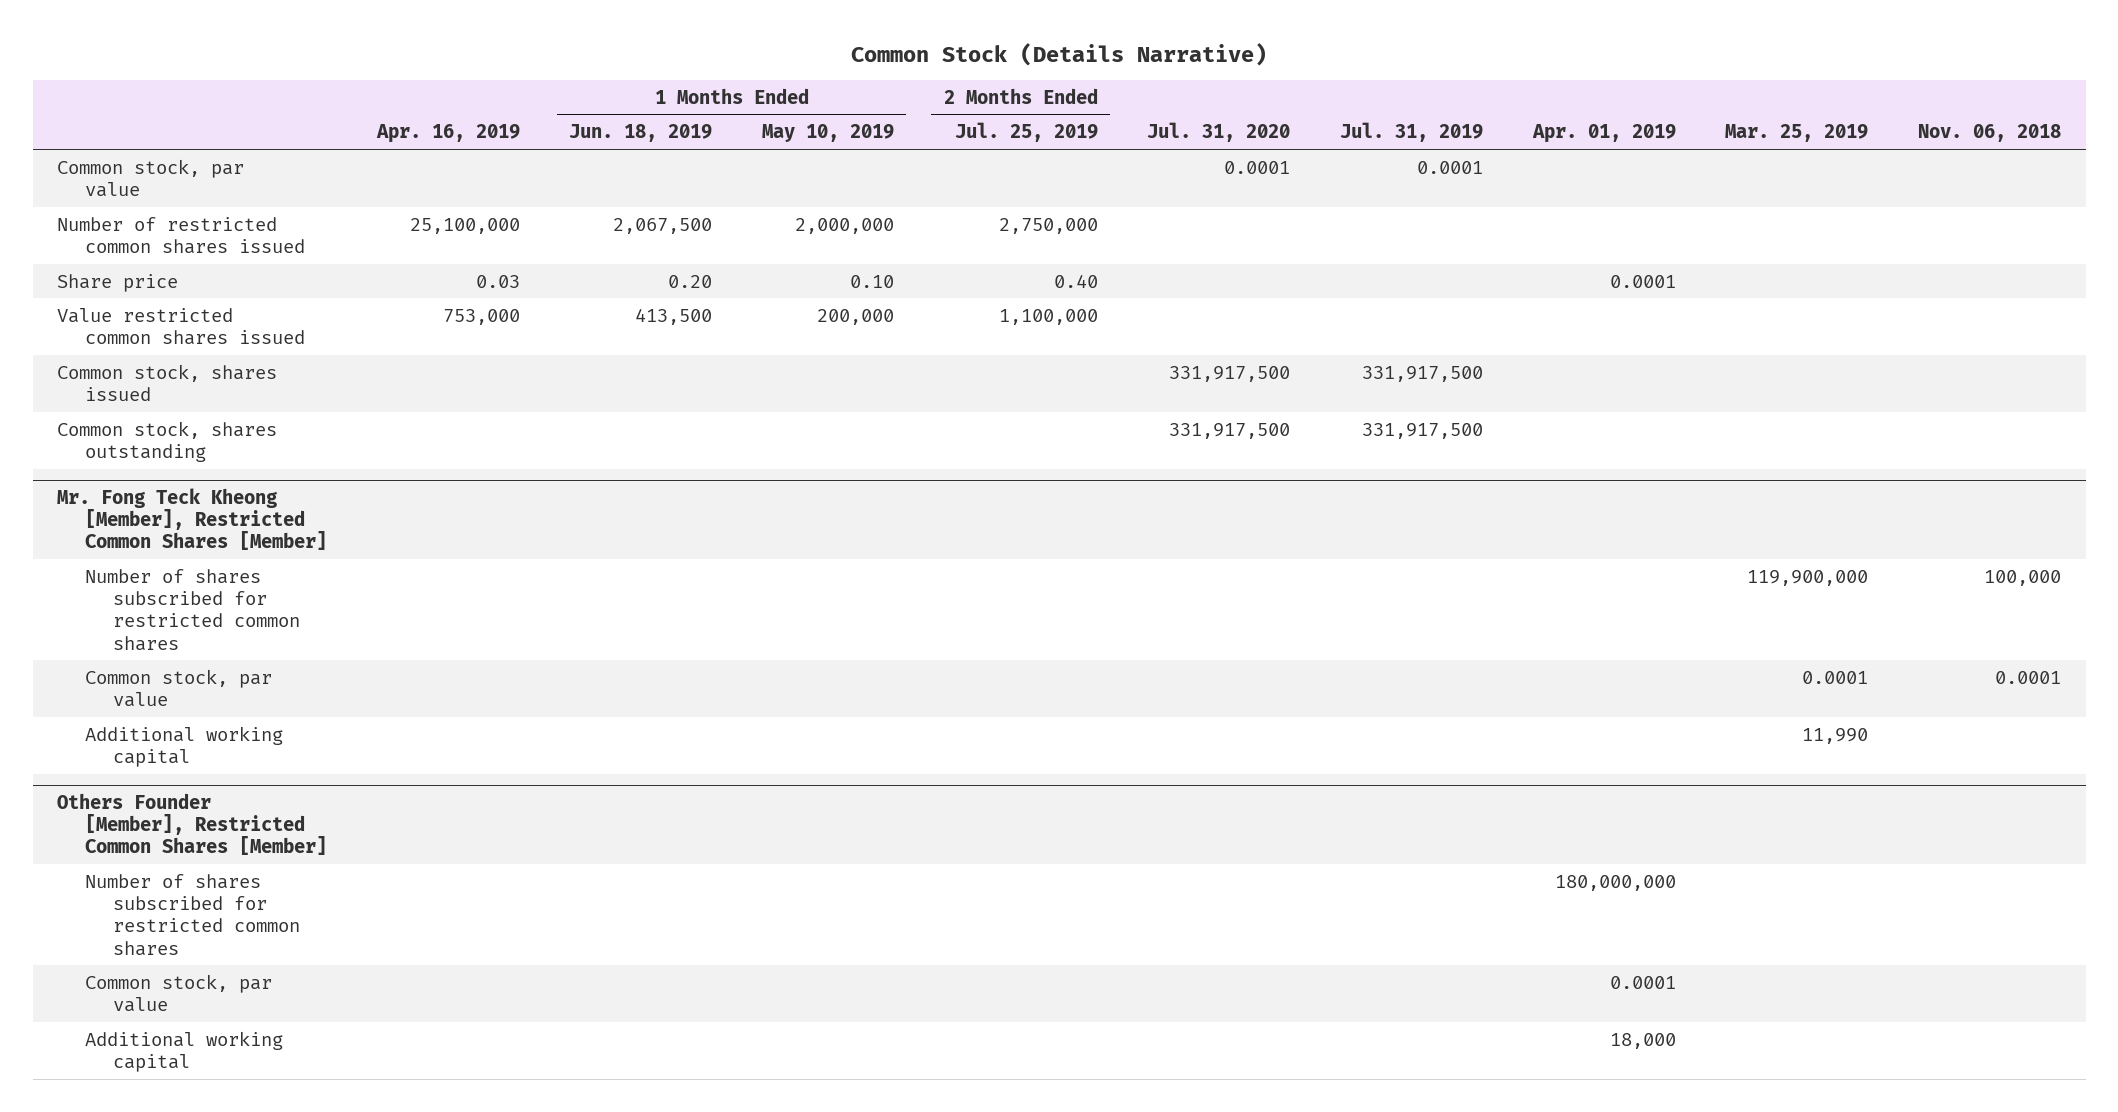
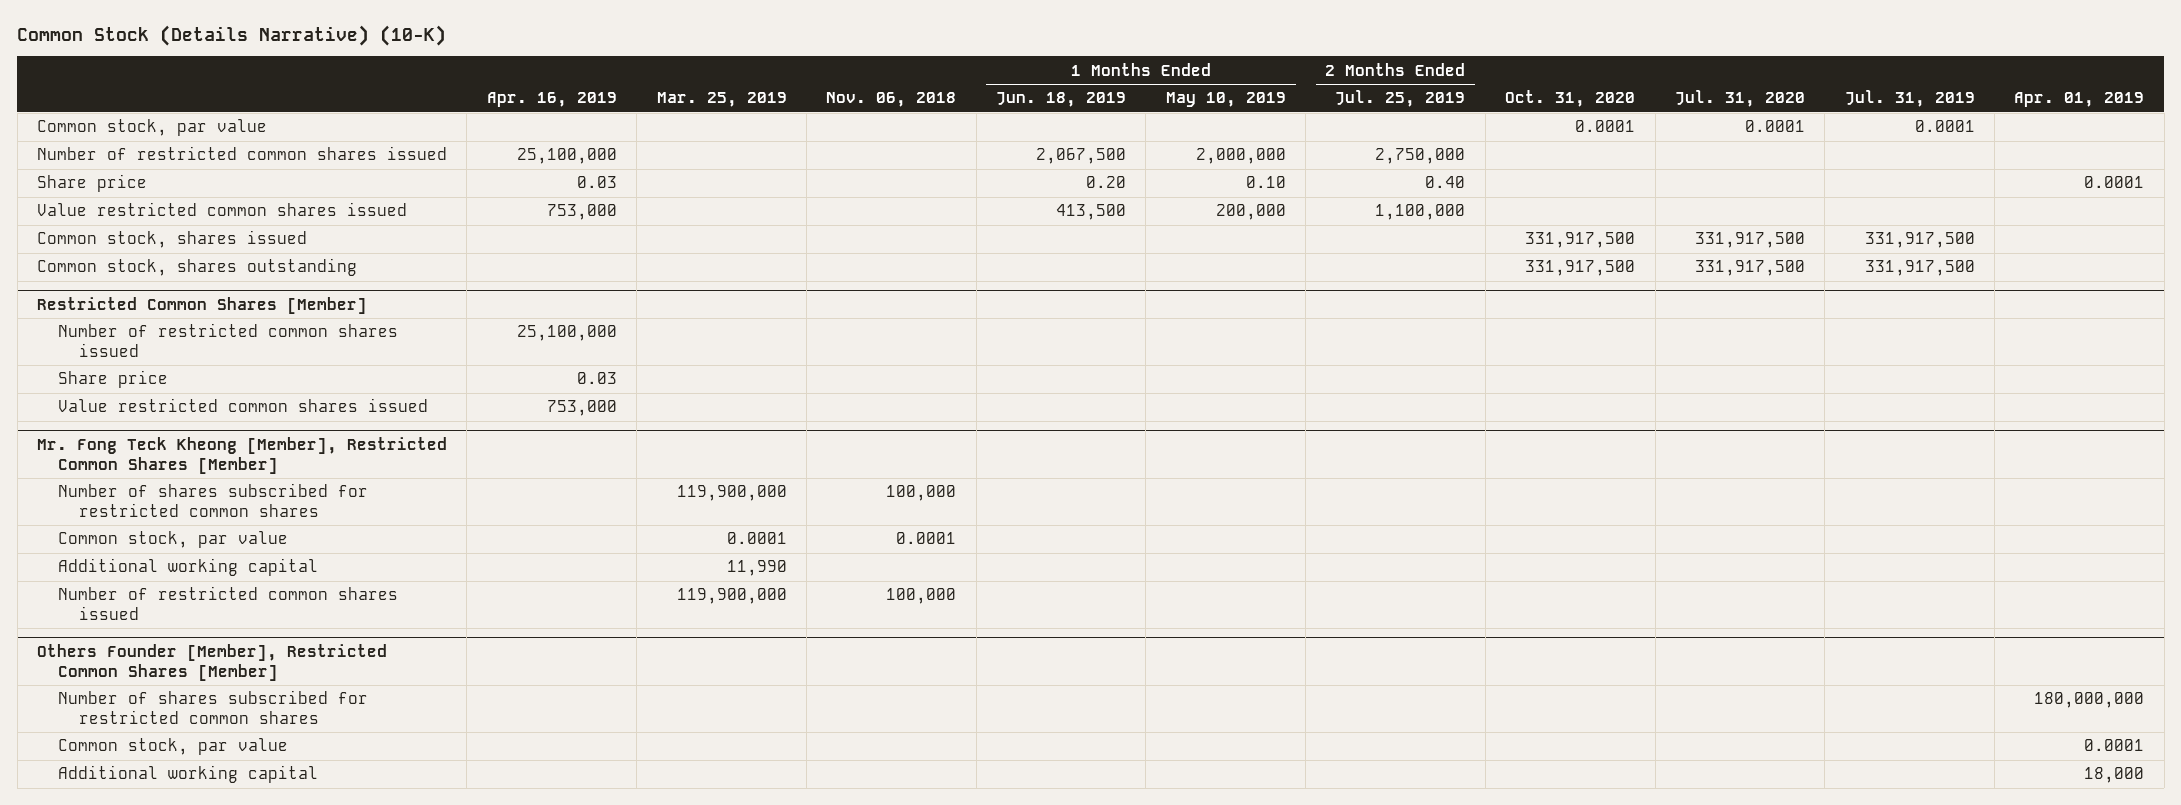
[851,42,1268,66] Common Stock (Details Narrative) -> [17,25,447,47] Common Stock (Details Narrative) (10-K)
none -> [1505,90,1636,108] Oct. 31, 2020
none -> [37,297,368,315] Restricted Common Shares [Member]
none -> [58,323,399,357] Number of restricted common shares issued
none -> [58,370,169,389] Share price
none -> [58,398,429,413] Value restricted common shares issued
none -> [58,586,399,620] Number of restricted common shares issued

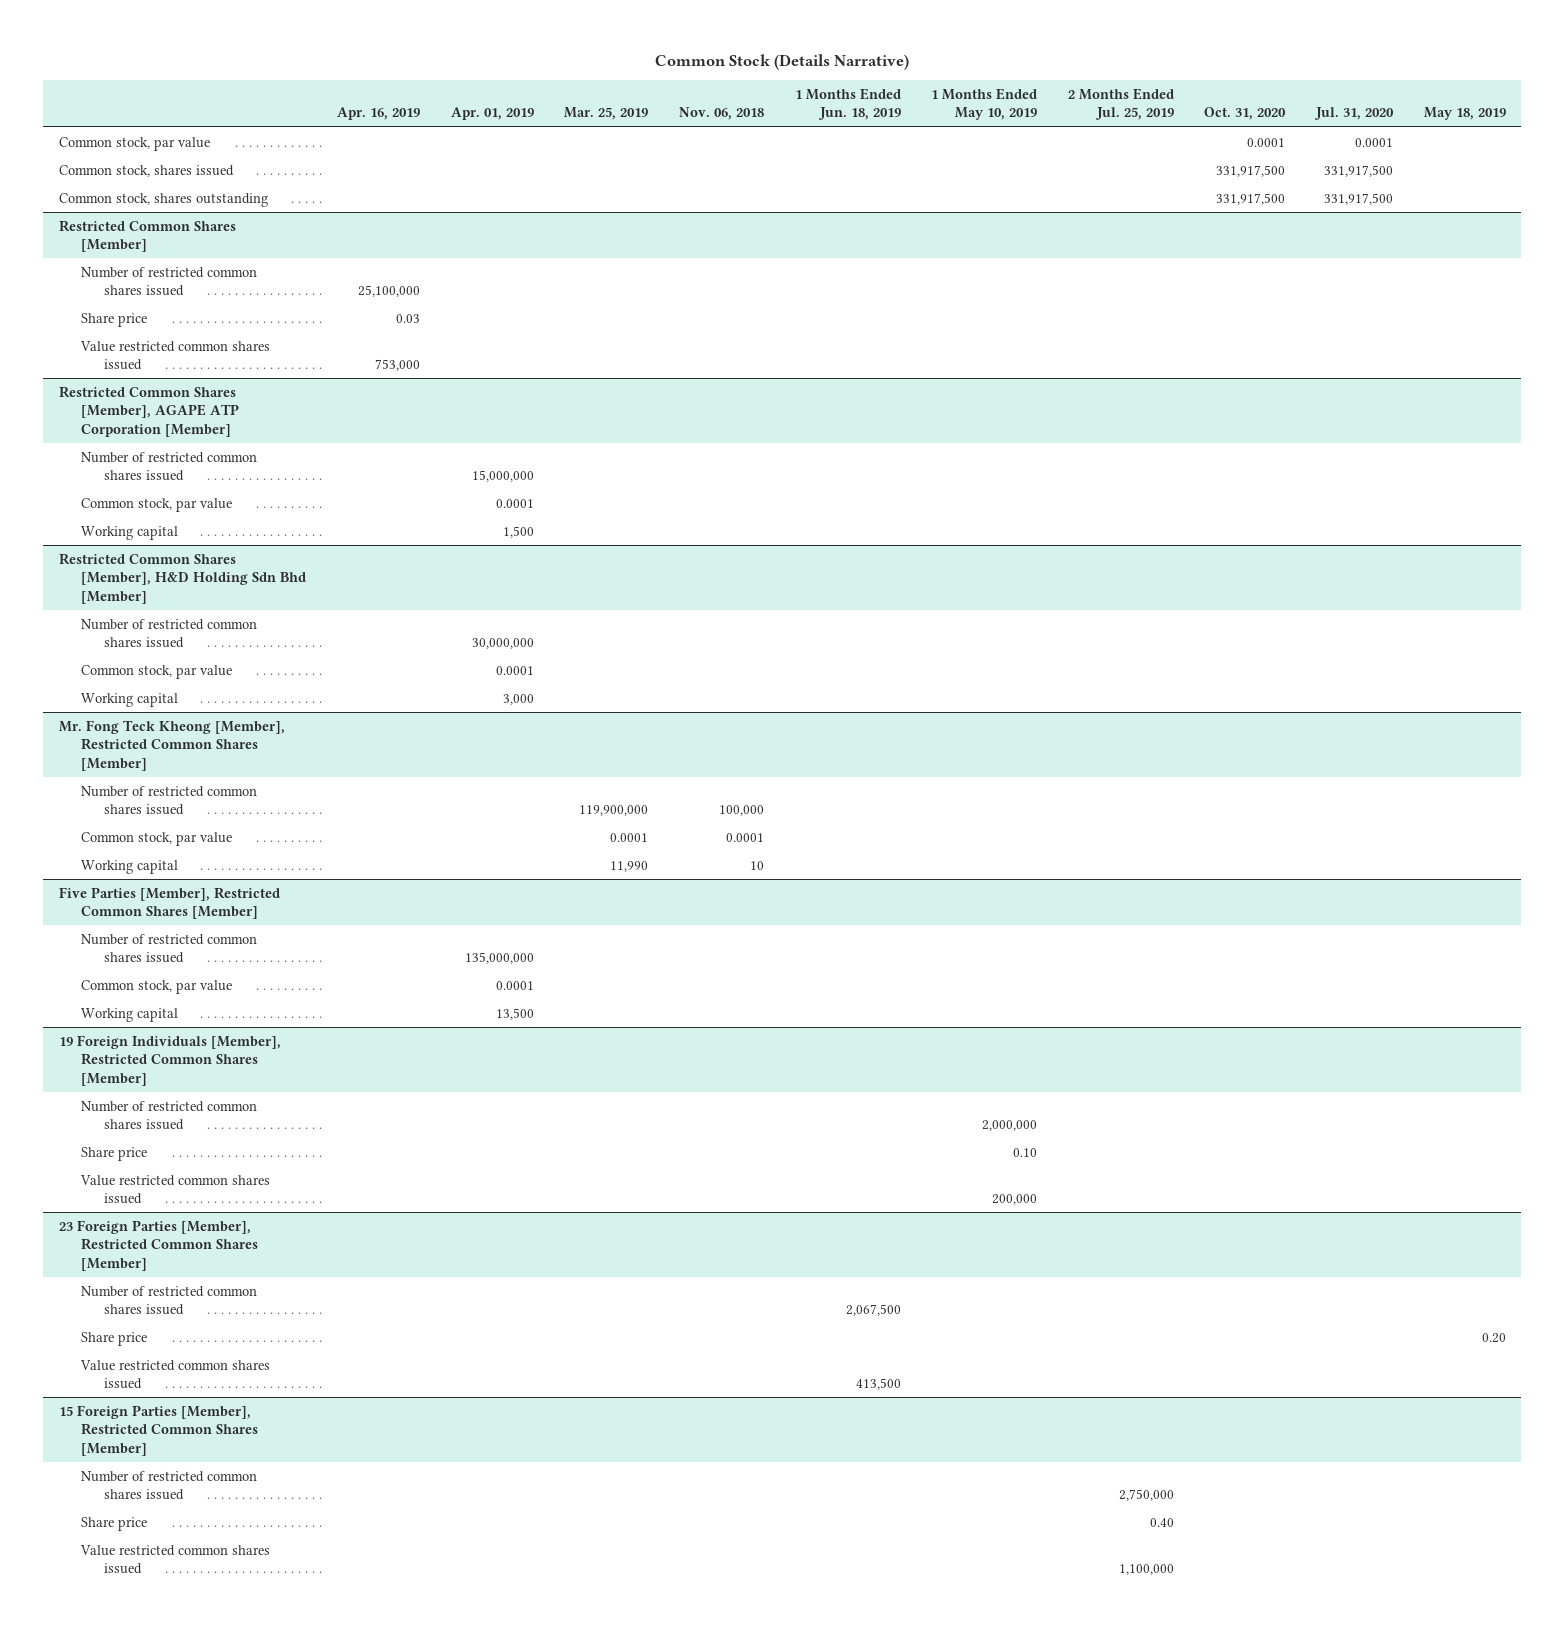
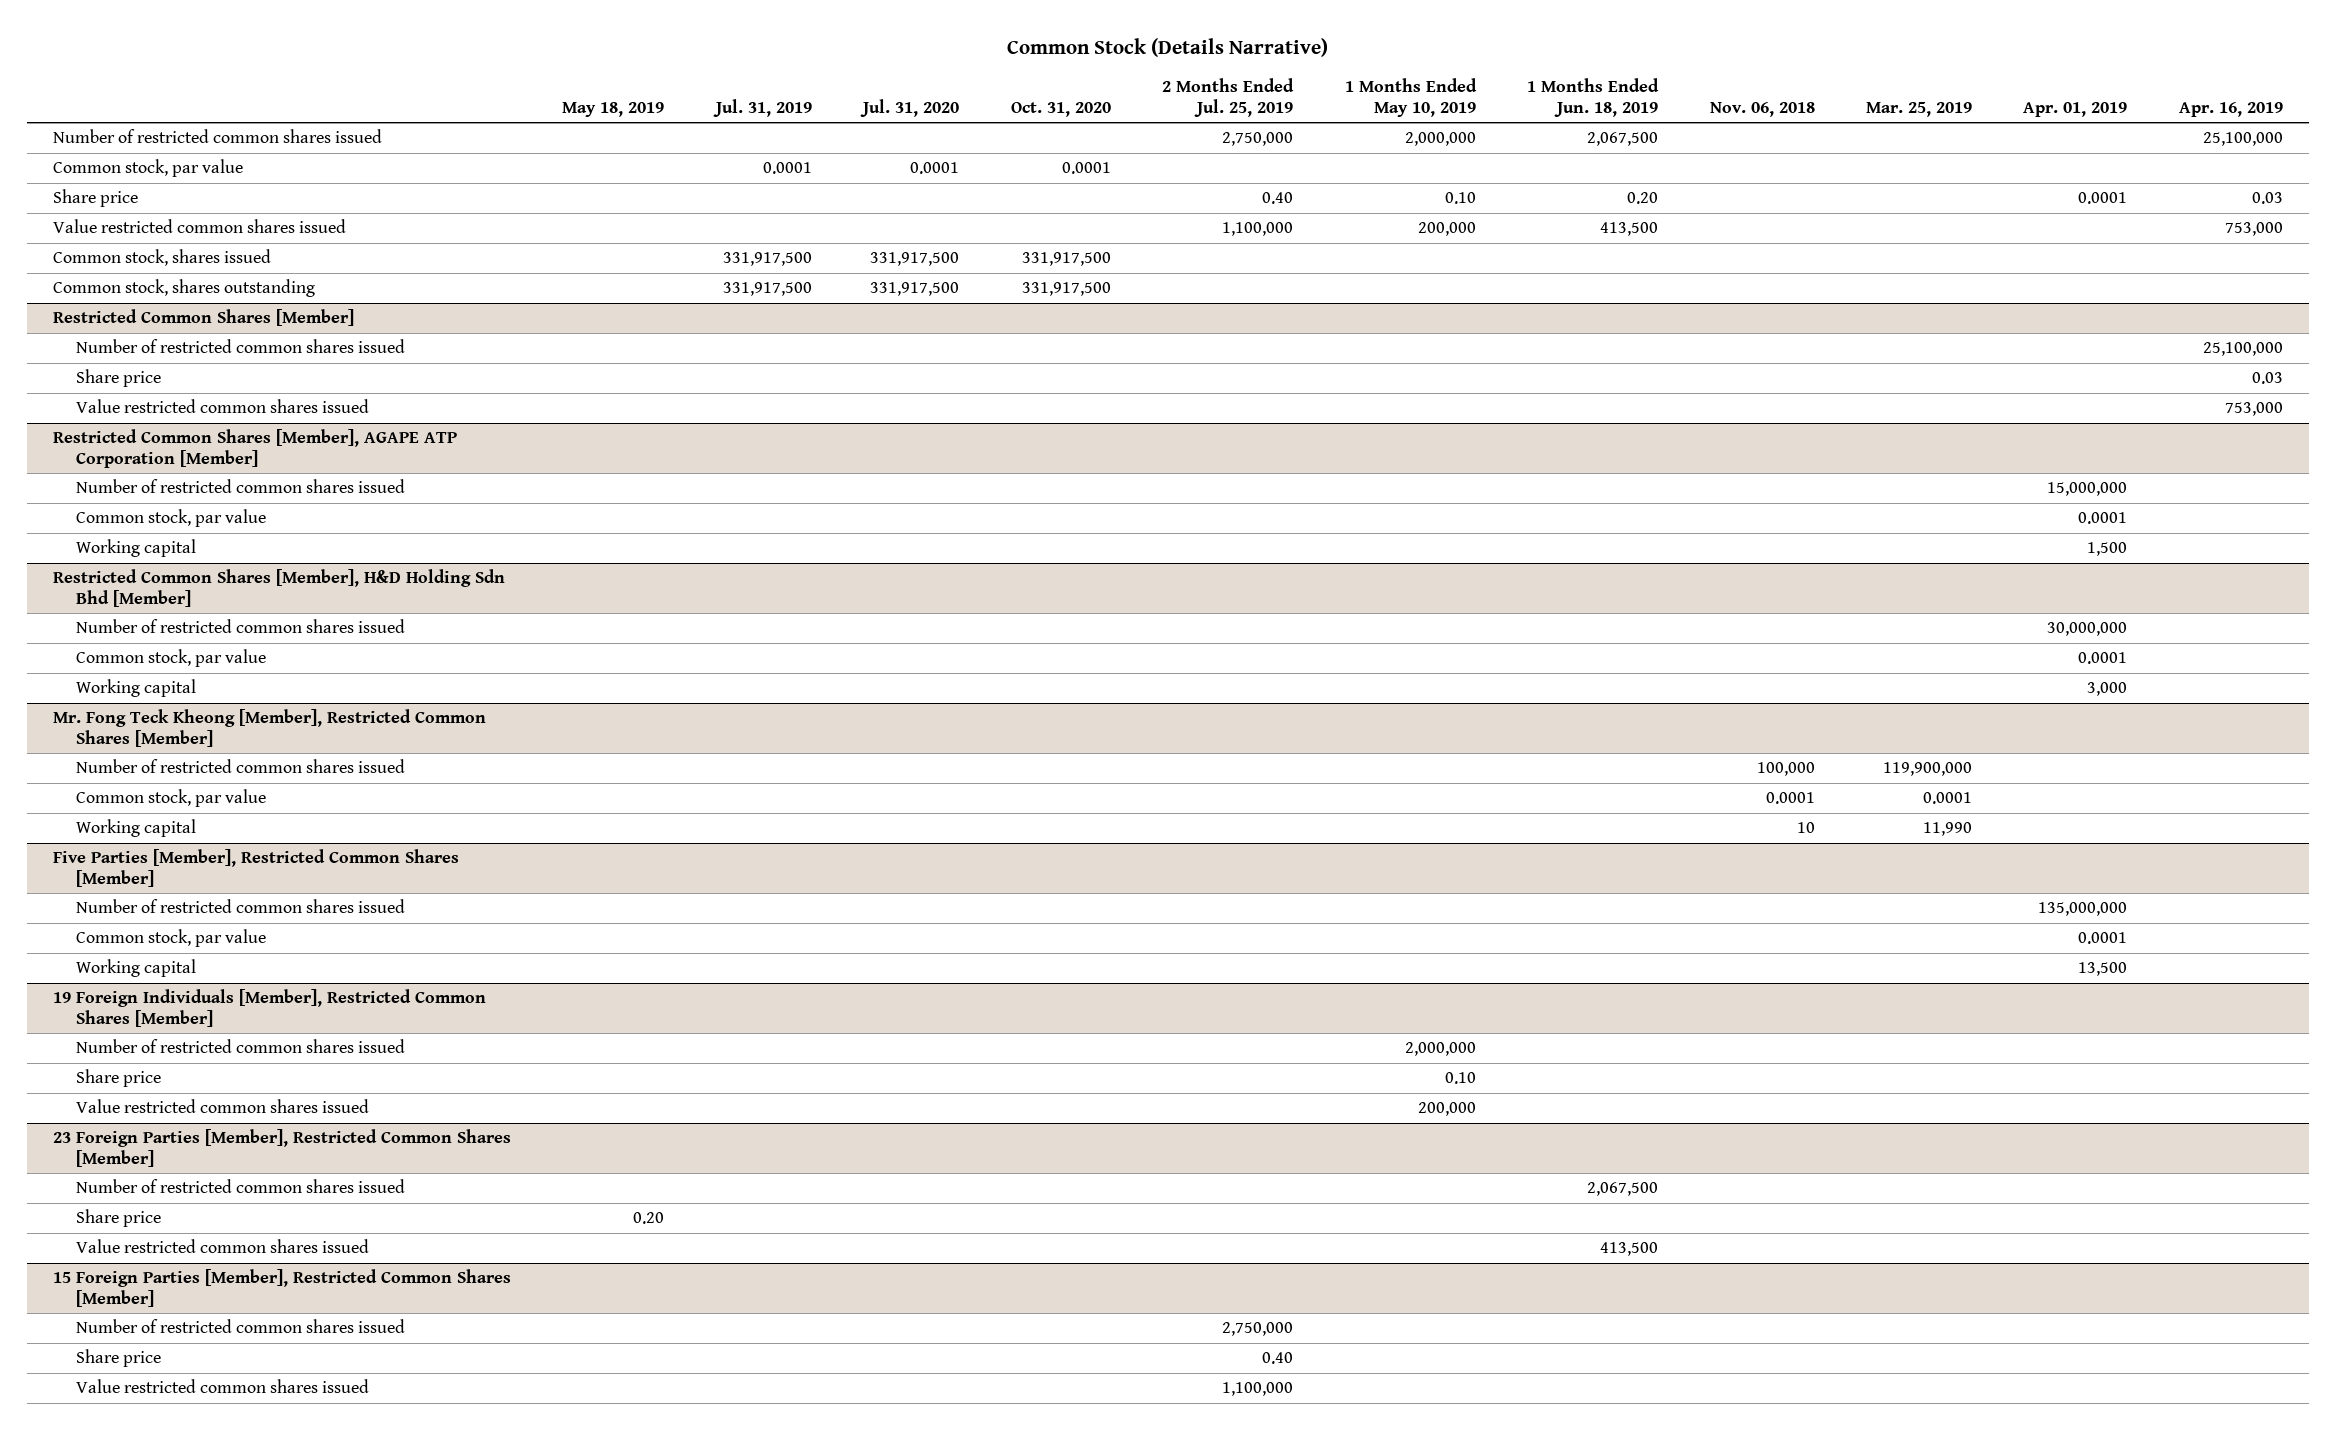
none -> [712,98,812,117] Jul. 31, 2019
none -> [52,129,382,144] Number of restricted common shares issued
none -> [52,189,138,208] Share price
none -> [52,219,346,234] Value restricted common shares issued

